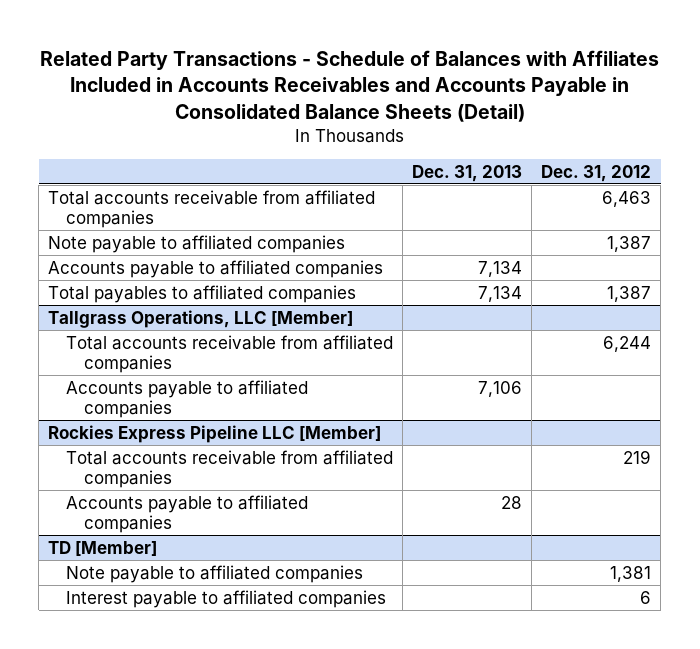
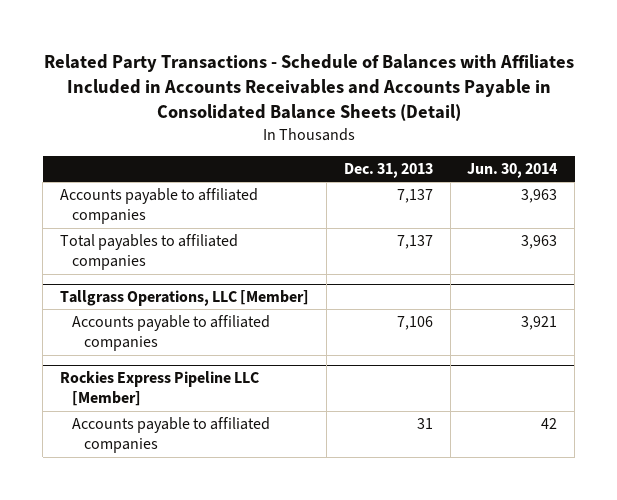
[541,164,652,182] Dec. 31, 2012 -> none
none -> [467,162,559,178] Jun. 30, 2014
[48,189,376,228] Total accounts receivable from affiliated companies -> none
[48,234,346,253] Note payable to affiliated companies -> none
[478,260,523,277] 7,134 -> [396,189,433,204] 7,137
[478,285,523,302] 7,134 -> [396,235,433,250] 7,137
[66,334,394,373] Total accounts receivable from affiliated companies -> none
[66,449,394,488] Total accounts receivable from affiliated companies -> none
[48,540,158,556] TD [Member] -> none
[66,564,364,583] Note payable to affiliated companies -> none
[66,589,387,608] Interest payable to affiliated companies -> none
[501,495,523,509] 28 -> [416,418,433,430] 31

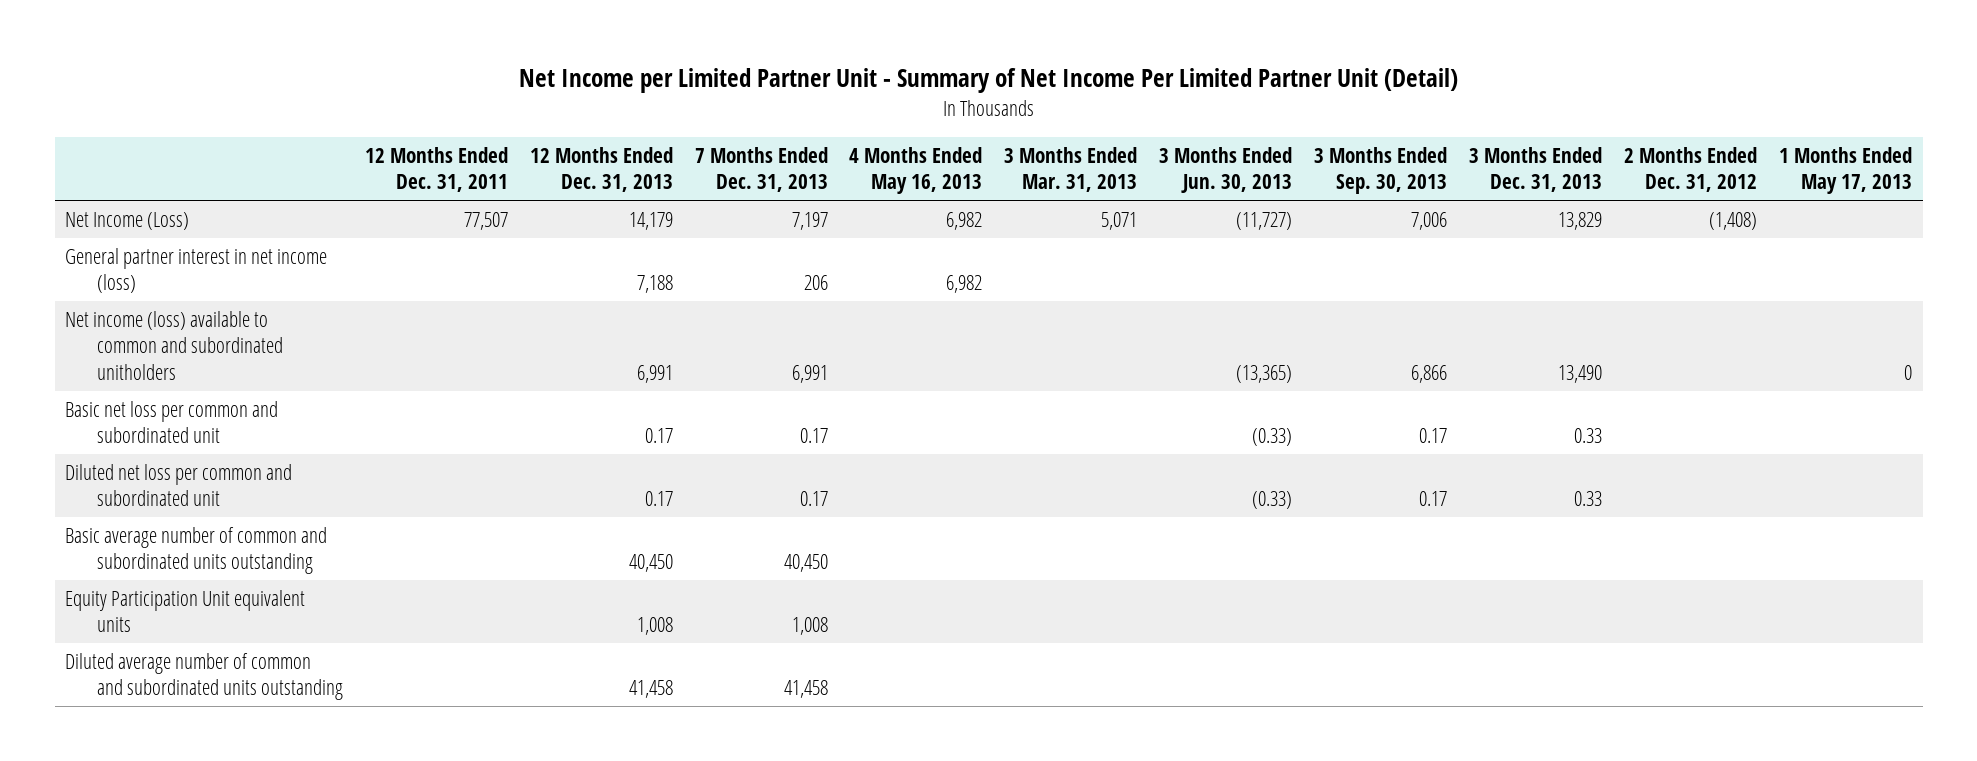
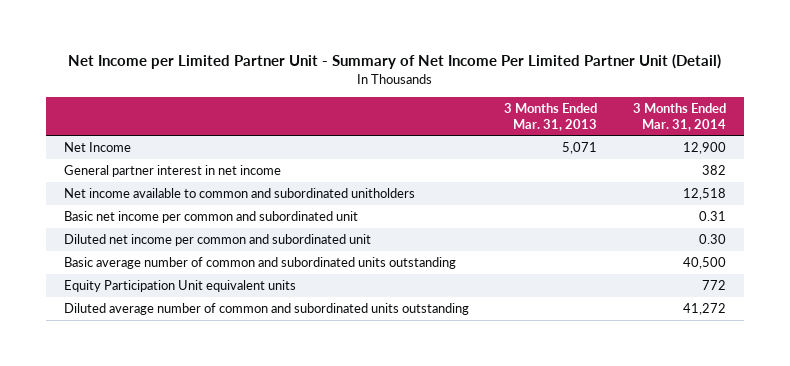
[364,146,508,193] 12 Months Ended Dec. 31, 2011 -> none
[529,146,673,193] 12 Months Ended Dec. 31, 2013 -> none
[694,146,828,193] 7 Months Ended Dec. 31, 2013 -> none
[849,146,983,195] 4 Months Ended May 16, 2013 -> none
[1159,146,1293,194] 3 Months Ended Jun. 30, 2013 -> none
[1314,146,1448,195] 3 Months Ended Sep. 30, 2013 -> none
[1468,146,1602,193] 3 Months Ended Dec. 31, 2013 -> none
[1623,146,1757,193] 2 Months Ended Dec. 31, 2012 -> none
[1778,146,1912,195] 1 Months Ended May 17, 2013 -> none
none -> [633,103,727,131] 3 Months Ended Mar. 31, 2014
[65,211,190,230] Net Income (Loss) -> [63,142,131,153] Net Income
[65,247,328,294] General partner interest in net income (loss) -> [63,165,281,178] General partner interest in net income
[65,310,283,381] Net income (loss) available to common and subordinated unitholders -> [63,188,415,199] Net income available to common and subordinated unitholders
[65,400,279,444] Basic net loss per common and subordinated unit -> [63,211,358,224] Basic net income per common and subordinated unit
[65,463,293,507] Diluted net loss per common and subordinated unit -> [63,234,371,247] Diluted net income per common and subordinated unit

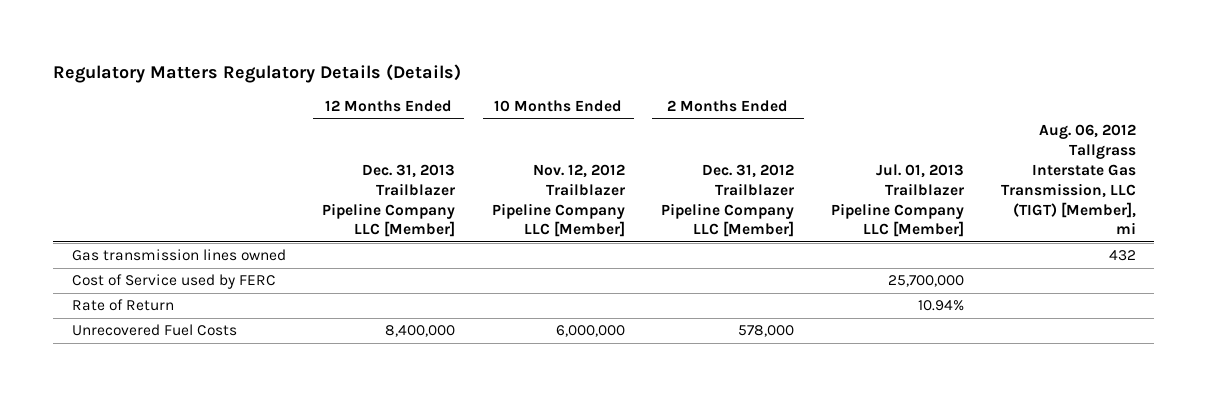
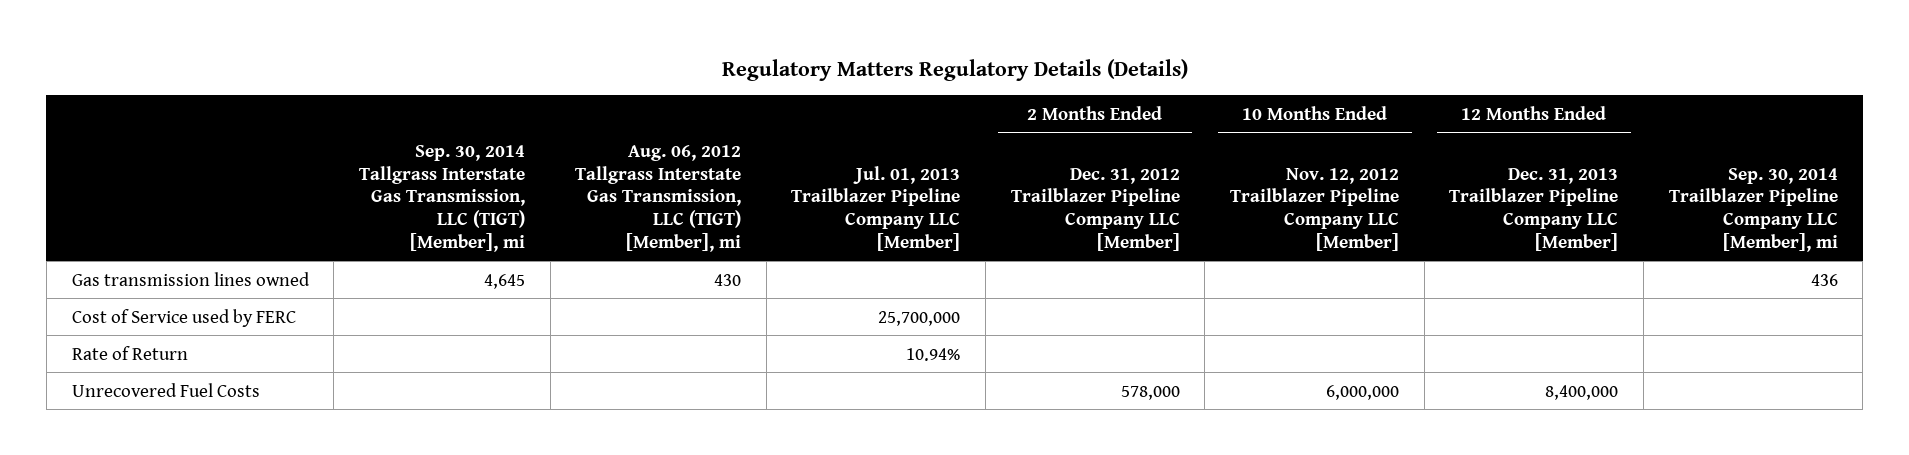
none -> [358,145,525,252] Sep. 30, 2014 Tallgrass Interstate Gas Transmission, LLC (TIGT) [Member], mi
none -> [1668,167,1838,252] Sep. 30, 2014 Trailblazer Pipeline Company LLC [Member], mi
[1108,250,1136,262] 432 -> [714,273,742,286] 430

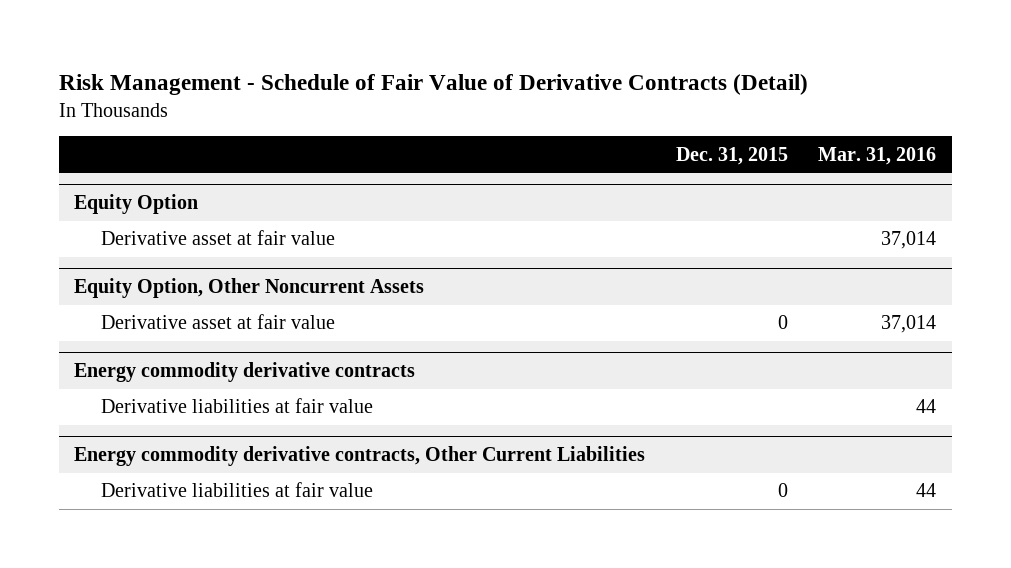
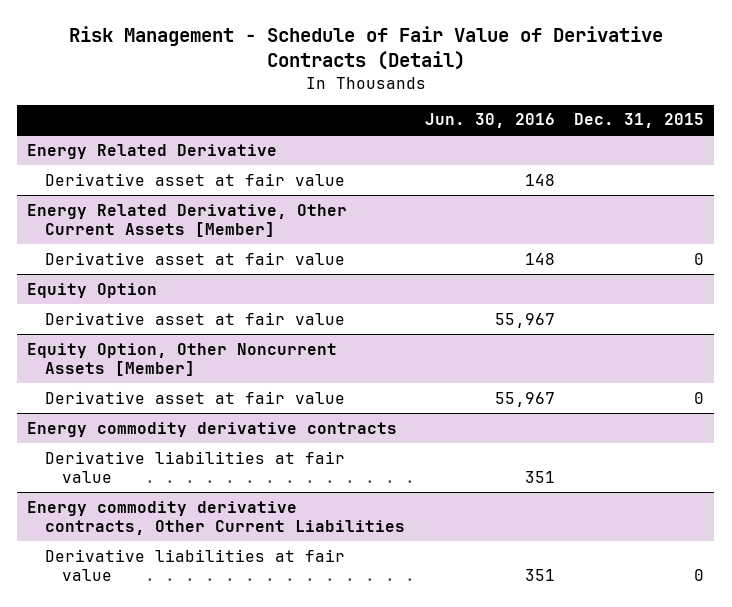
[818,146,937,165] Mar. 31, 2016 -> none
none -> [424,113,555,129] Jun. 30, 2016
none -> [27,143,278,159] Energy Related Derivative
none -> [44,172,345,186] Derivative asset at fair value
none -> [27,203,348,237] Energy Related Derivative, Other Current Assets [Member]
none -> [44,251,345,265] Derivative asset at fair value
[74,278,425,299] Equity Option, Other Noncurrent Assets -> [27,342,338,376] Equity Option, Other Noncurrent Assets [Member]

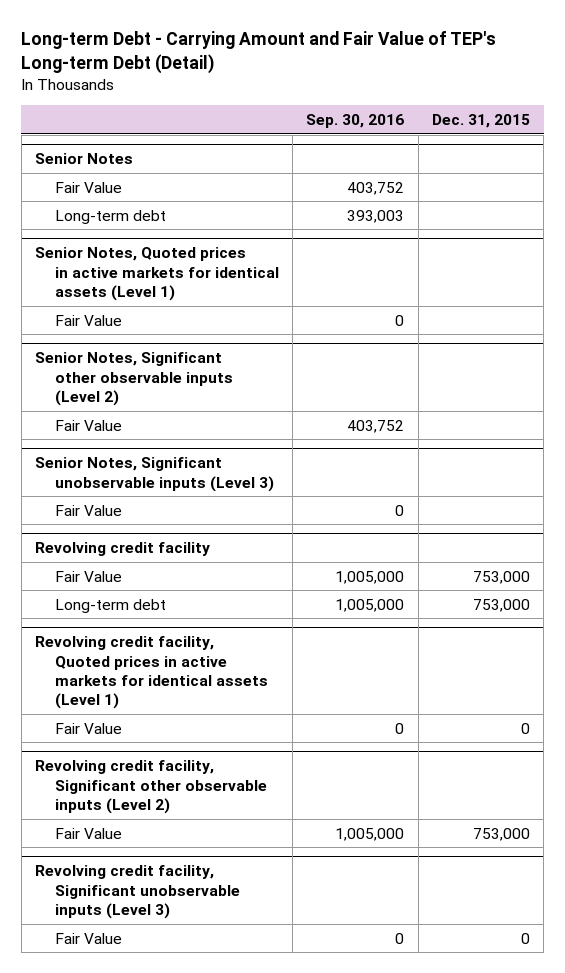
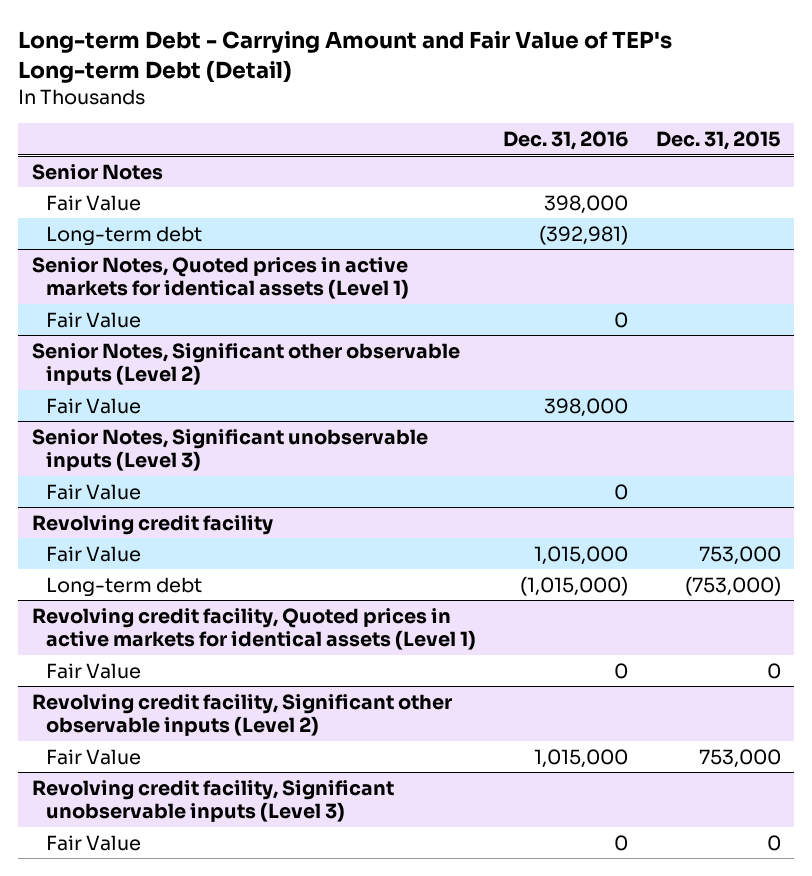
[306,113,405,128] Sep. 30, 2016 -> none
none -> [503,131,629,151] Dec. 31, 2016
[472,598,530,612] 753,000 -> [684,575,781,596] (753,000)

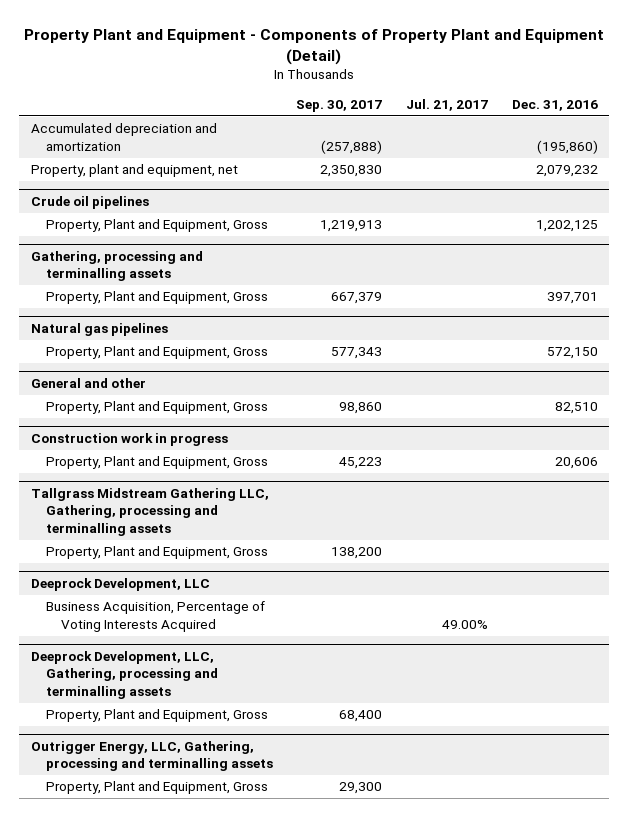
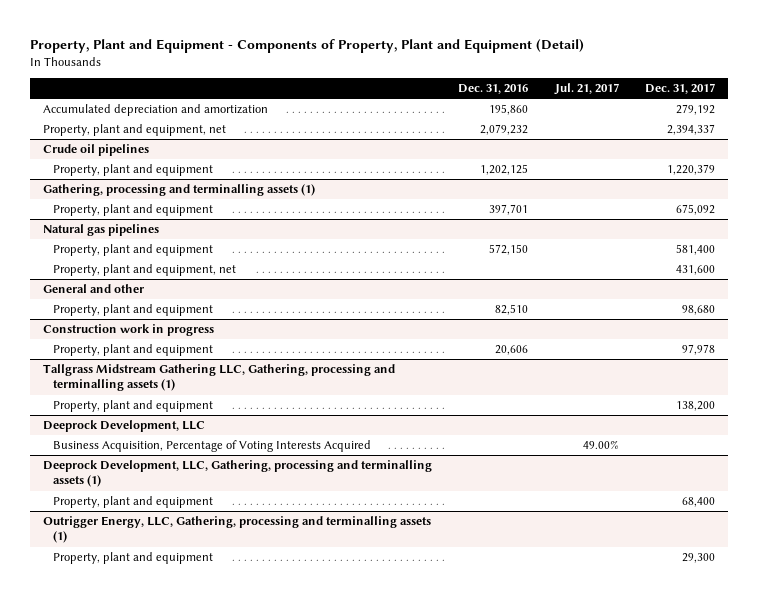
[24,28,605,65] Property Plant and Equipment - Components of Property Plant and Equipment (Detail) -> [29,38,584,53] Property, Plant and Equipment - Components of Property, Plant and Equipment (Detail)
[296,100,383,113] Sep. 30, 2017 -> none
none -> [644,83,715,95] Dec. 31, 2017
[536,139,598,154] (195,860) -> [489,104,529,116] 195,860
[45,219,268,233] Property, Plant and Equipment, Gross -> [52,164,213,177] Property, plant and equipment
[30,251,203,282] Gathering, processing and terminalling assets -> [42,184,315,197] Gathering, processing and terminalling assets (1)
[45,291,268,305] Property, Plant and Equipment, Gross -> [52,204,213,217] Property, plant and equipment
[45,346,268,360] Property, Plant and Equipment, Gross -> [52,244,213,257] Property, plant and equipment
none -> [52,264,236,277] Property, plant and equipment, net
[45,401,268,415] Property, Plant and Equipment, Gross -> [52,304,213,317] Property, plant and equipment
[45,456,268,470] Property, Plant and Equipment, Gross -> [52,344,213,357] Property, plant and equipment
[30,488,269,536] Tallgrass Midstream Gathering LLC, Gathering, processing and terminalling assets -> [42,364,395,392] Tallgrass Midstream Gathering LLC, Gathering, processing and terminalling assets (1)
[45,546,268,560] Property, Plant and Equipment, Gross -> [52,400,213,413] Property, plant and equipment
[30,651,218,699] Deeprock Development, LLC, Gathering, processing and terminalling assets -> [42,460,432,488] Deeprock Development, LLC, Gathering, processing and terminalling assets (1)
[45,709,268,723] Property, Plant and Equipment, Gross -> [52,496,213,509] Property, plant and equipment
[30,741,273,772] Outrigger Energy, LLC, Gathering, processing and terminalling assets -> [42,516,431,544] Outrigger Energy, LLC, Gathering, processing and terminalling assets (1)
[45,781,268,795] Property, Plant and Equipment, Gross -> [52,552,213,565] Property, plant and equipment

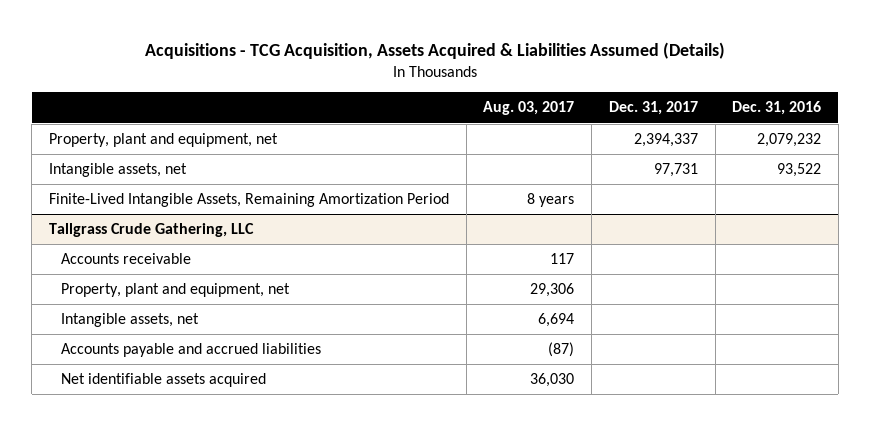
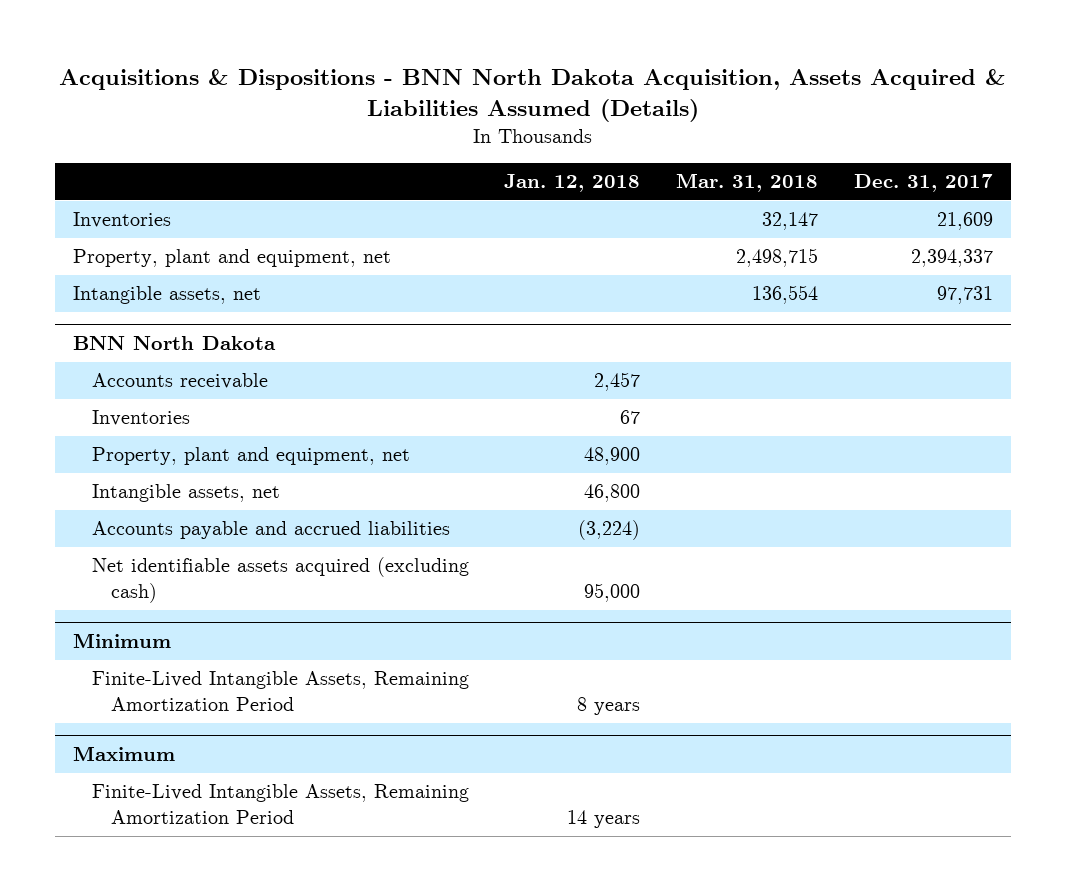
[145,41,726,59] Acquisitions - TCG Acquisition, Assets Acquired & Liabilities Assumed (Details) -> [58,69,1006,123] Acquisitions & Dispositions - BNN North Dakota Acquisition, Assets Acquired & Liabilities Assumed (Details)
[483,101,575,116] Aug. 03, 2017 -> none
[732,101,822,116] Dec. 31, 2016 -> none
none -> [504,174,641,193] Jan. 12, 2018
none -> [676,173,819,193] Mar. 31, 2018
none -> [72,212,171,229] Inventories
[49,193,450,208] Finite-Lived Intangible Assets, Remaining Amortization Period -> none
[49,223,255,238] Tallgrass Crude Gathering, LLC -> none
[61,253,192,265] Accounts receivable -> none
[61,283,291,298] Property, plant and equipment, net -> none
[61,313,200,328] Intangible assets, net -> none
[61,343,322,358] Accounts payable and accrued liabilities -> none
[61,373,267,388] Net identifiable assets acquired -> none
none -> [72,336,276,351] BNN North Dakota
none -> [91,373,268,390] Accounts receivable
none -> [91,410,190,427] Inventories
none -> [91,447,410,466] Property, plant and equipment, net
none -> [91,484,280,503] Intangible assets, net
none -> [91,521,450,540] Accounts payable and accrued liabilities
none -> [91,557,469,604] Net identifiable assets acquired (excluding cash)
none -> [72,633,171,649] Minimum
none -> [91,671,469,712] Finite-Lived Intangible Assets, Remaining Amortization Period
none -> [72,746,175,762] Maximum
none -> [91,784,469,825] Finite-Lived Intangible Assets, Remaining Amortization Period

